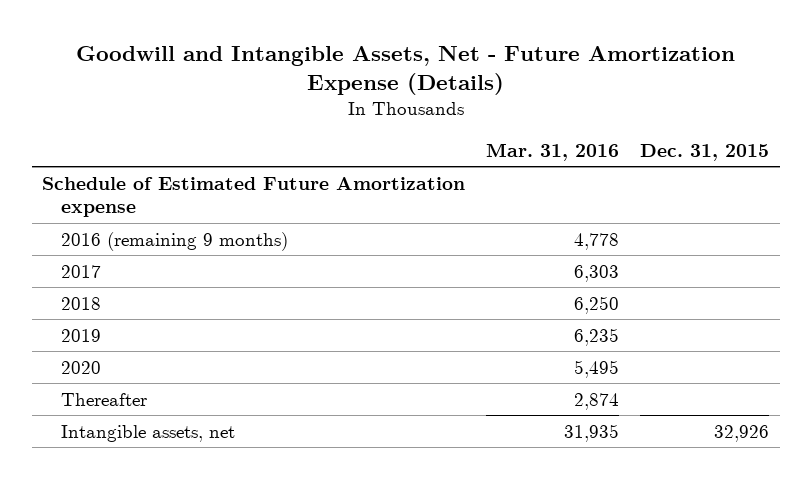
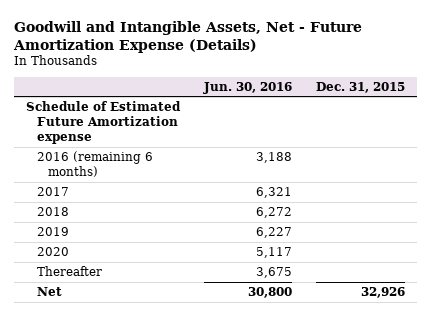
[486,142,620,161] Mar. 31, 2016 -> none
none -> [203,81,293,94] Jun. 30, 2016
[60,231,288,251] 2016 (remaining 9 months) -> [36,151,153,177] 2016 (remaining 6 months)
[60,424,235,442] Intangible assets, net -> [36,287,62,297] Net

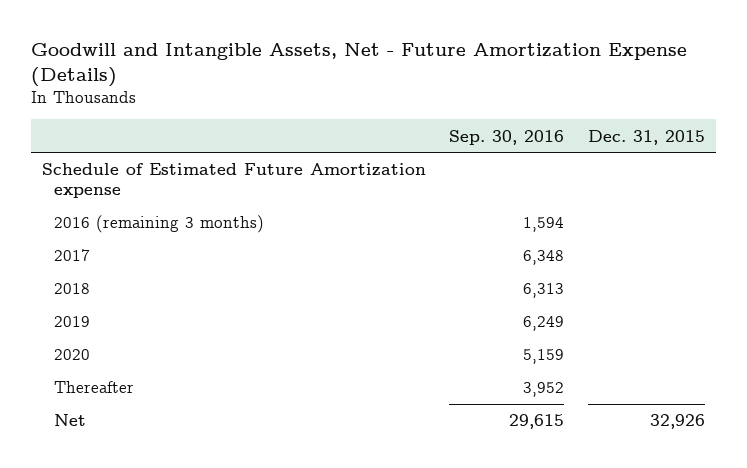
[203,81,293,94] Jun. 30, 2016 -> none
none -> [449,129,565,145] Sep. 30, 2016
[36,151,153,177] 2016 (remaining 6 months) -> [54,215,265,234] 2016 (remaining 3 months)

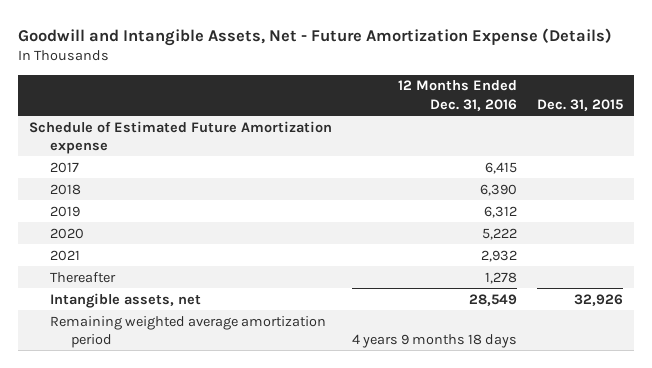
[449,129,565,145] Sep. 30, 2016 -> none
none -> [397,80,517,111] 12 Months Ended Dec. 31, 2016
[54,215,265,234] 2016 (remaining 3 months) -> none
none -> [49,249,80,261] 2021
[54,414,87,427] Net -> [49,292,201,308] Intangible assets, net
none -> [49,315,326,348] Remaining weighted average amortization period

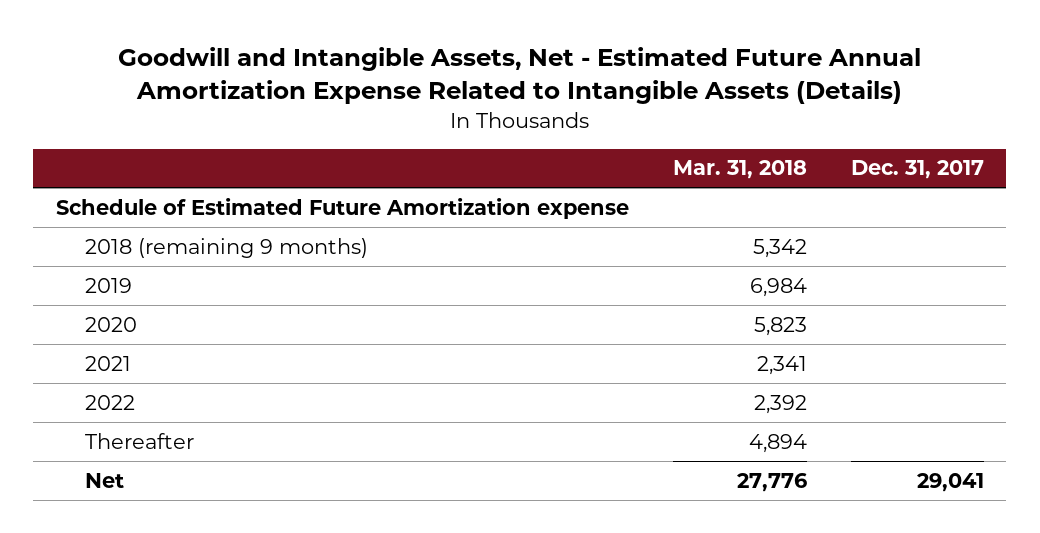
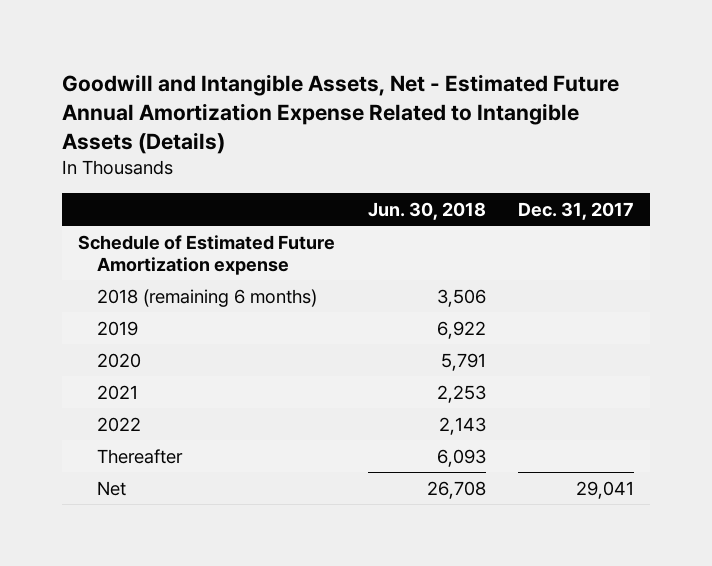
[672,160,807,180] Mar. 31, 2018 -> none
none -> [367,201,486,220] Jun. 30, 2018
[84,237,368,258] 2018 (remaining 9 months) -> [97,288,318,307] 2018 (remaining 6 months)

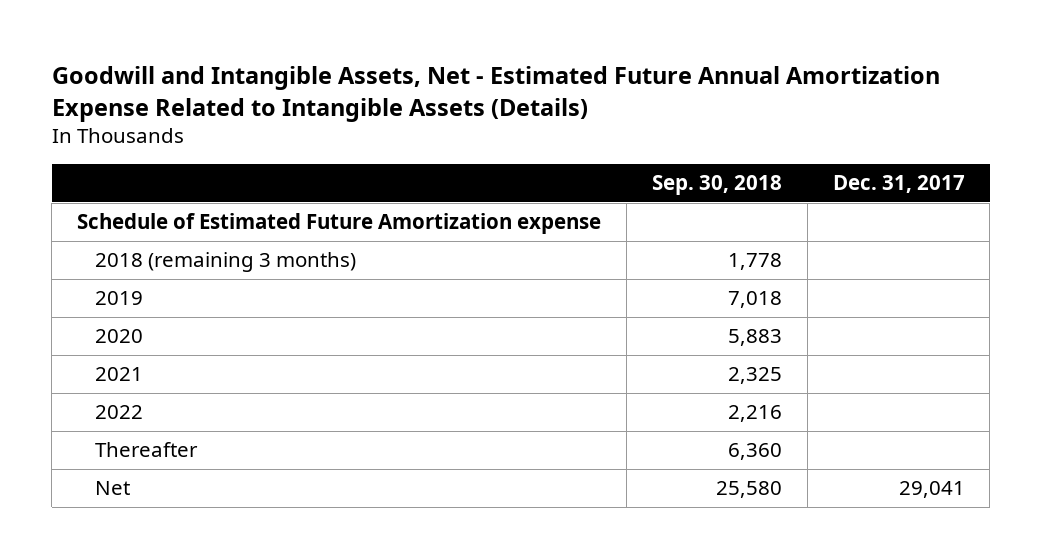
[367,201,486,220] Jun. 30, 2018 -> none
none -> [651,175,782,196] Sep. 30, 2018
[97,288,318,307] 2018 (remaining 6 months) -> [95,252,357,273] 2018 (remaining 3 months)

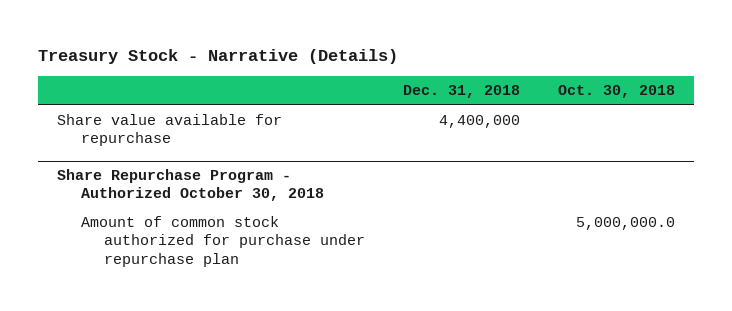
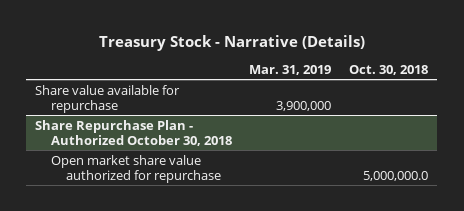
[403,85,521,99] Dec. 31, 2018 -> none
none -> [249,65,332,76] Mar. 31, 2019
[57,169,324,202] Share Repurchase Program - Authorized October 30, 2018 -> [35,119,232,147] Share Repurchase Plan - Authorized October 30, 2018
[80,216,366,267] Amount of common stock authorized for purchase under repurchase plan -> [50,154,221,184] Open market share value authorized for repurchase

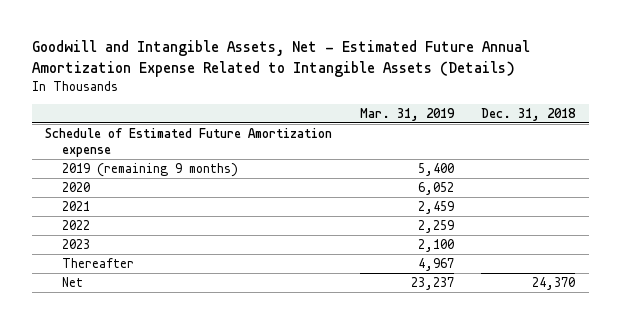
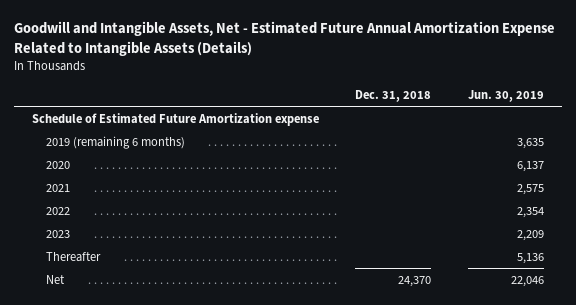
[359,107,455,121] Mar. 31, 2019 -> none
none -> [467,89,544,102] Jun. 30, 2019
[61,163,238,178] 2019 (remaining 9 months) -> [45,135,185,149] 2019 (remaining 6 months)

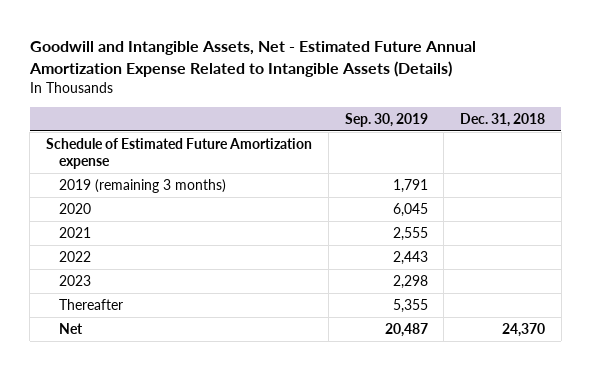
[467,89,544,102] Jun. 30, 2019 -> none
none -> [344,112,428,127] Sep. 30, 2019
[45,135,185,149] 2019 (remaining 6 months) -> [58,179,226,194] 2019 (remaining 3 months)

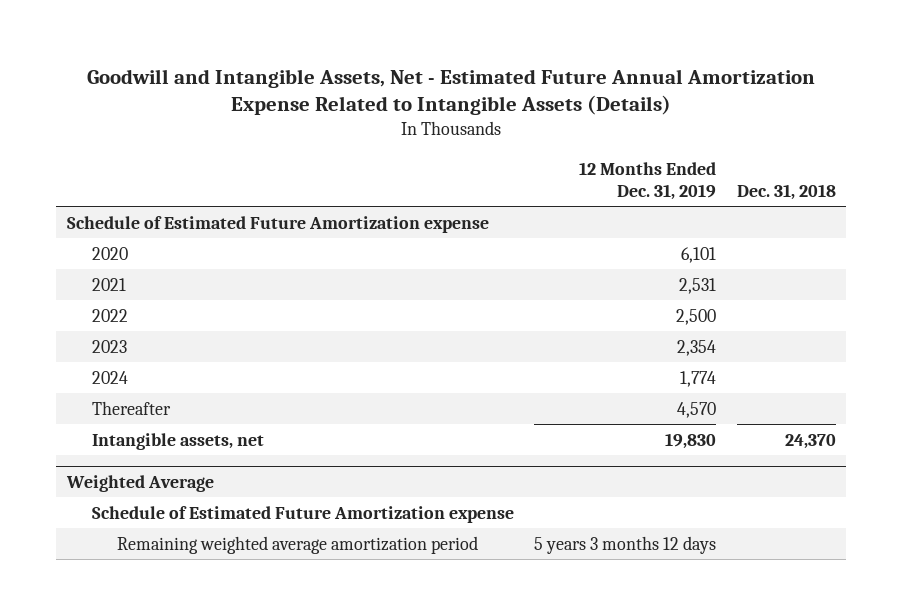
[344,112,428,127] Sep. 30, 2019 -> none
none -> [579,161,717,200] 12 Months Ended Dec. 31, 2019
[58,179,226,194] 2019 (remaining 3 months) -> none
none -> [92,370,129,384] 2024
[58,323,83,335] Net -> [92,432,265,450] Intangible assets, net
none -> [65,474,214,492] Weighted Average
none -> [92,505,515,523] Schedule of Estimated Future Amortization expense
none -> [117,535,479,554] Remaining weighted average amortization period

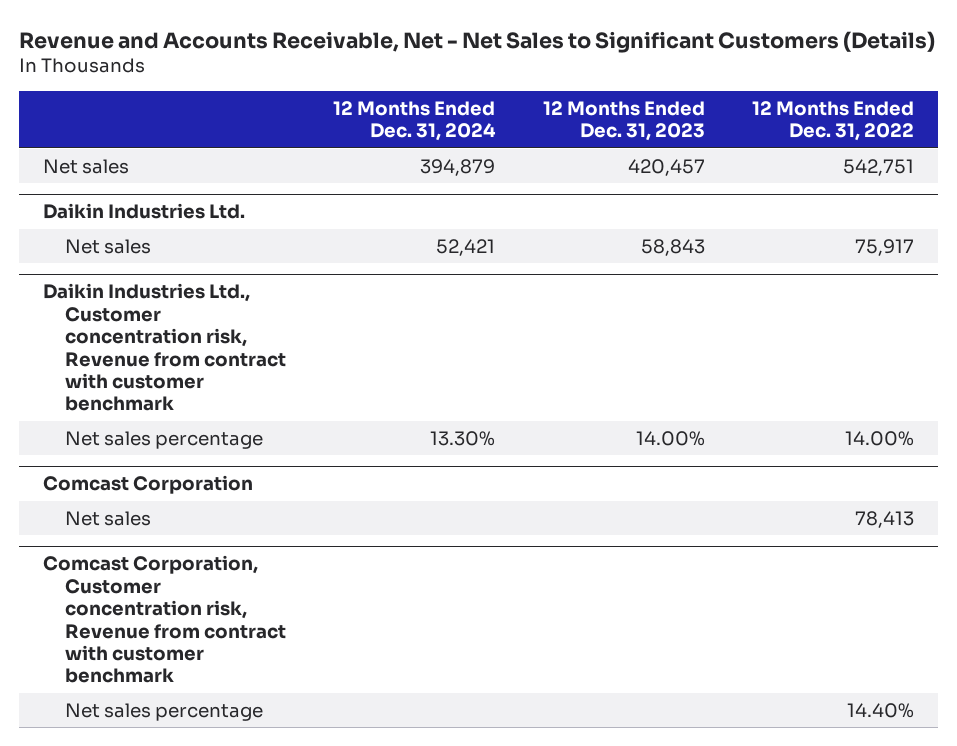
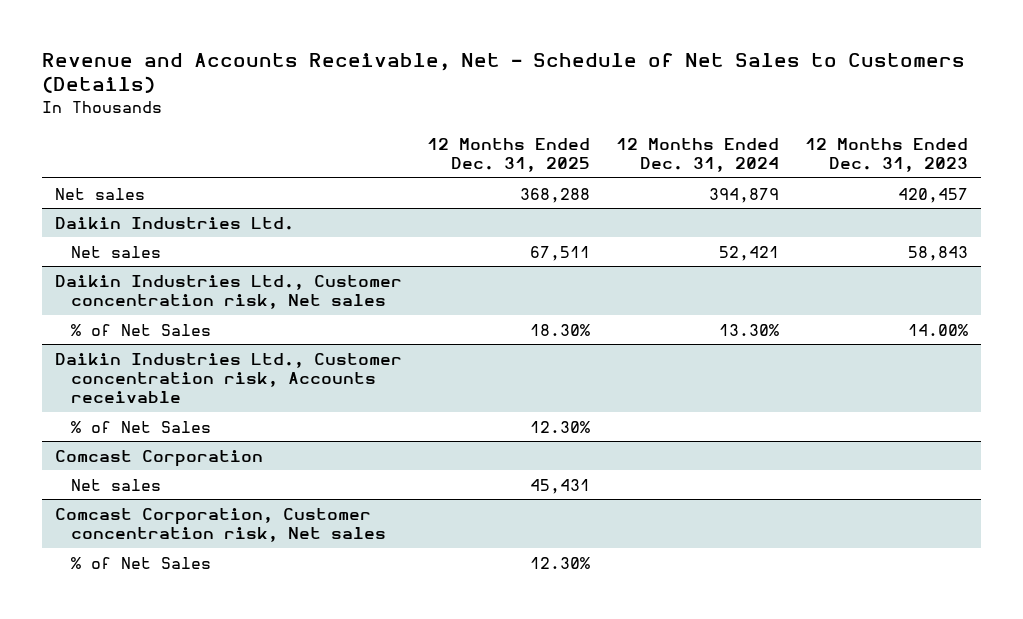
[19,30,936,53] Revenue and Accounts Receivable, Net - Net Sales to Significant Customers (Details) -> [41,52,965,94] Revenue and Accounts Receivable, Net - Schedule of Net Sales to Customers (Details)
[751,100,914,142] 12 Months Ended Dec. 31, 2022 -> none
none -> [427,137,591,172] 12 Months Ended Dec. 31, 2025
[42,283,287,412] Daikin Industries Ltd., Customer concentration risk, Revenue from contract with customer benchmark -> none
[65,430,264,449] Net sales percentage -> none
none -> [54,274,402,309] Daikin Industries Ltd., Customer concentration risk, Net sales
none -> [70,323,211,336] % of Net Sales
none -> [54,352,402,404] Daikin Industries Ltd., Customer concentration risk, Accounts receivable
none -> [70,420,211,433] % of Net Sales
[42,555,287,684] Comcast Corporation, Customer concentration risk, Revenue from contract with customer benchmark -> none
[65,702,264,721] Net sales percentage -> none
none -> [54,507,386,542] Comcast Corporation, Customer concentration risk, Net sales
none -> [70,556,211,569] % of Net Sales

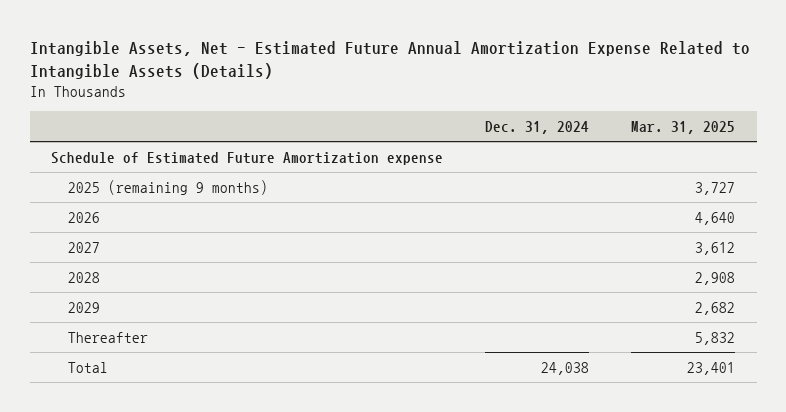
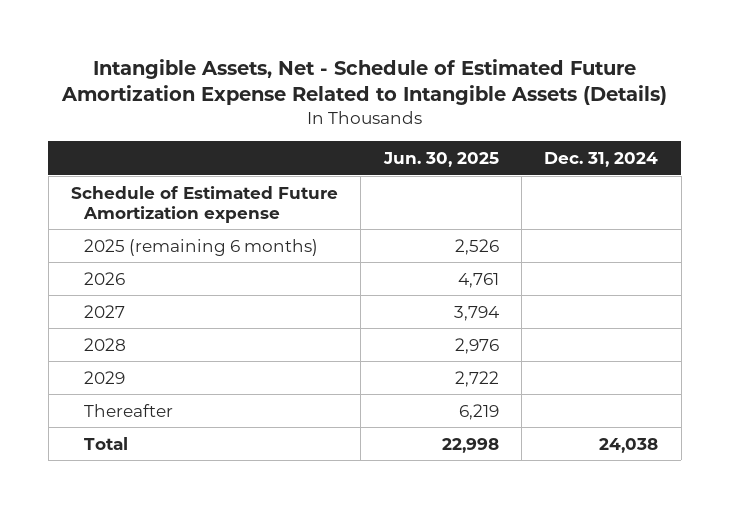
[29,40,750,80] Intangible Assets, Net - Estimated Future Annual Amortization Expense Related to Intangible Assets (Details) -> [60,58,667,106] Intangible Assets, Net - Schedule of Estimated Future Amortization Expense Related to Intangible Assets (Details)
[631,120,736,134] Mar. 31, 2025 -> none
none -> [382,151,499,167] Jun. 30, 2025
[67,179,268,195] 2025 (remaining 9 months) -> [83,238,318,256] 2025 (remaining 6 months)

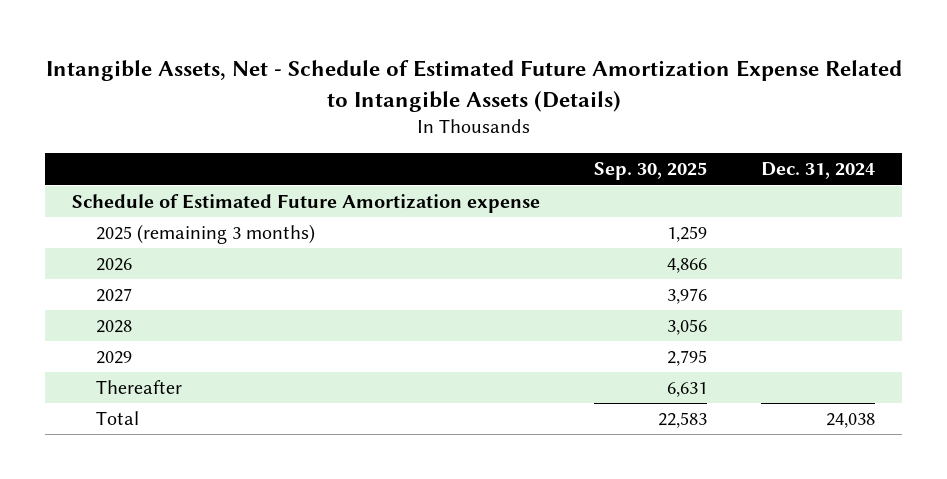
[382,151,499,167] Jun. 30, 2025 -> none
none -> [594,162,708,181] Sep. 30, 2025
[83,238,318,256] 2025 (remaining 6 months) -> [95,224,315,245] 2025 (remaining 3 months)

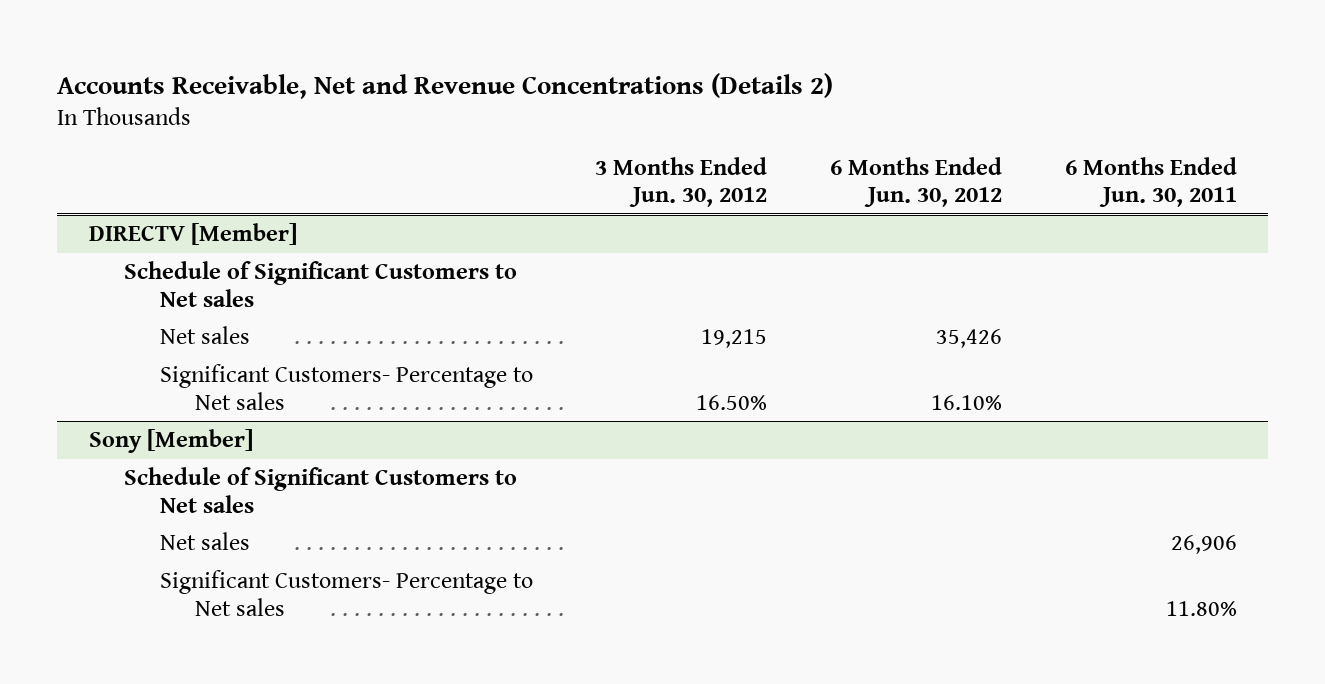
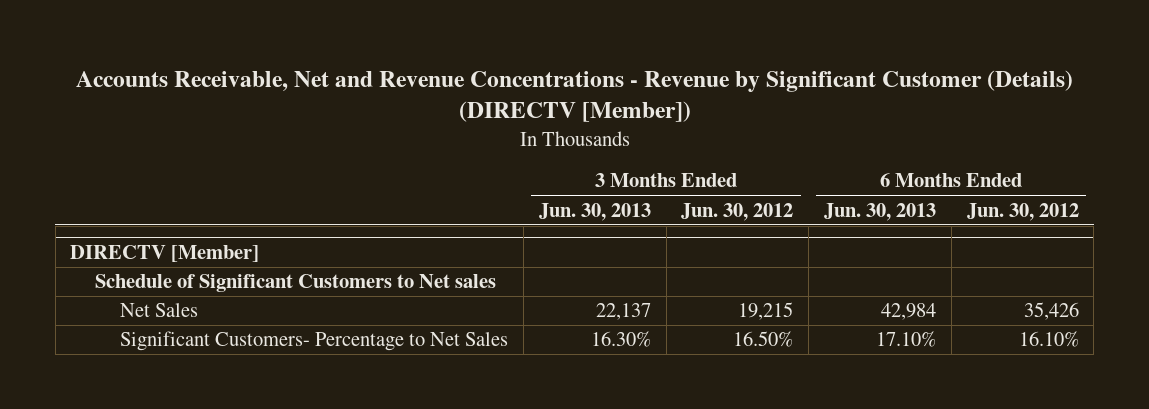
[57,72,834,99] Accounts Receivable, Net and Revenue Concentrations (Details 2) -> [75,69,1073,123] Accounts Receivable, Net and Revenue Concentrations - Revenue by Significant Customer (Details) (DIRECTV [Member])
[1064,156,1237,207] 6 Months Ended Jun. 30, 2011 -> none
none -> [538,202,651,221] Jun. 30, 2013
none -> [824,202,937,221] Jun. 30, 2013
[88,429,253,454] Sony [Member] -> none
[124,467,518,513] Schedule of Significant Customers to Net sales -> none
[159,532,250,551] Net sales -> none
[159,570,533,616] Significant Customers- Percentage to Net sales -> none
[159,326,250,345] Net sales -> [120,303,199,318] Net Sales
[159,364,533,410] Significant Customers- Percentage to Net sales -> [120,331,509,352] Significant Customers- Percentage to Net Sales

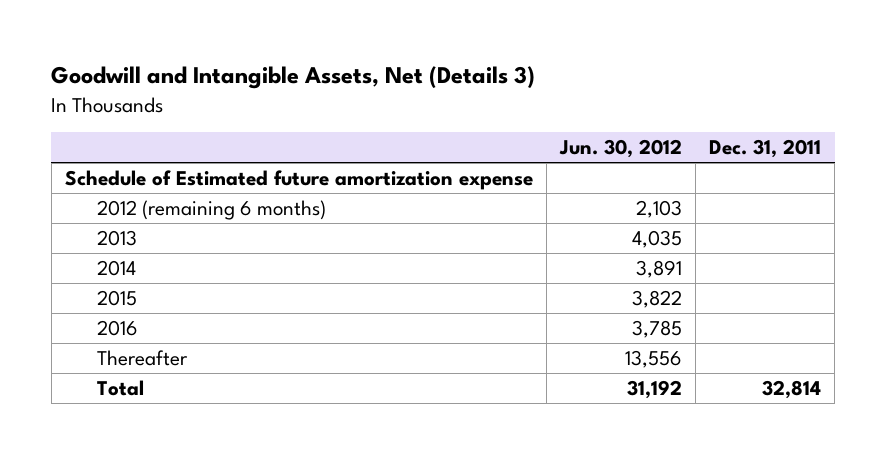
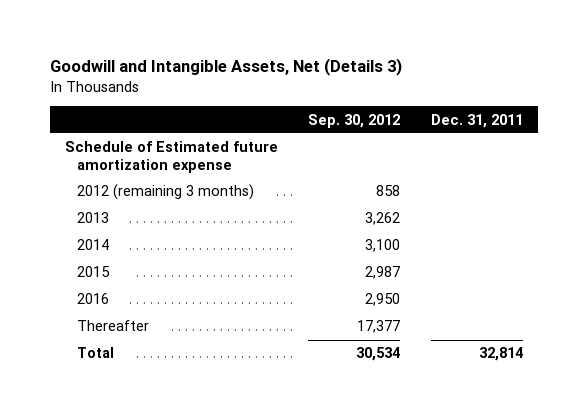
[558,139,682,159] Jun. 30, 2012 -> none
none -> [308,113,401,128] Sep. 30, 2012
[97,199,327,220] 2012 (remaining 6 months) -> [77,184,255,201] 2012 (remaining 3 months)

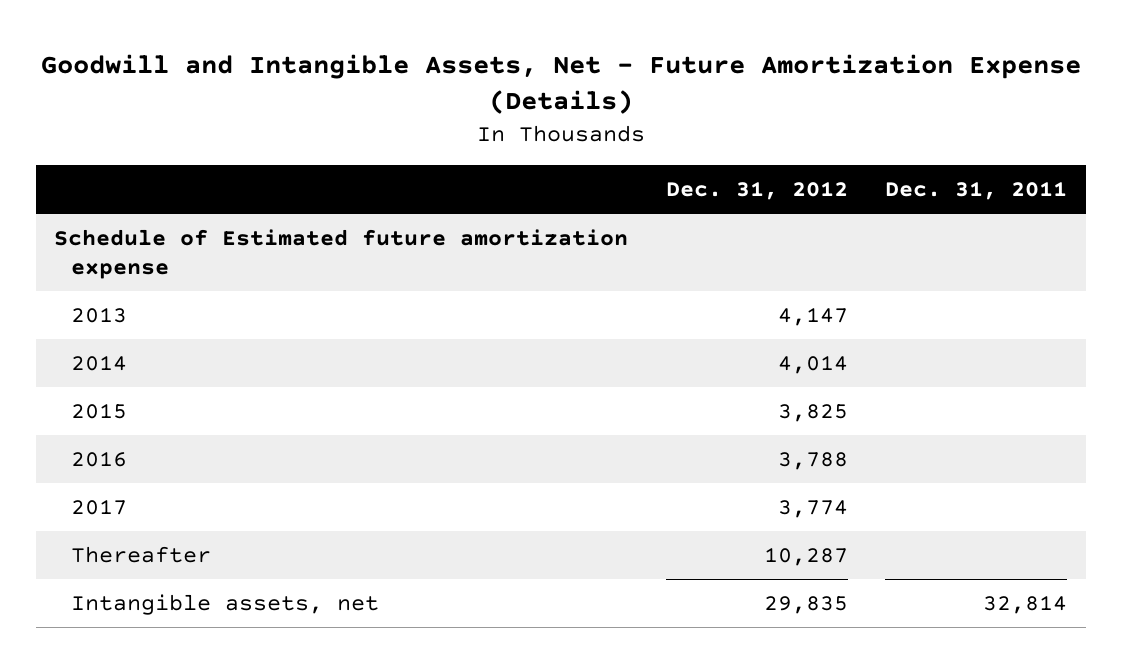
[49,58,402,77] Goodwill and Intangible Assets, Net (Details 3) -> [40,53,1081,115] Goodwill and Intangible Assets, Net - Future Amortization Expense (Details)
[308,113,401,128] Sep. 30, 2012 -> none
none -> [665,181,848,201] Dec. 31, 2012
[77,184,255,201] 2012 (remaining 3 months) -> none
none -> [71,498,128,515] 2017
[77,347,115,359] Total -> [71,593,380,615] Intangible assets, net

